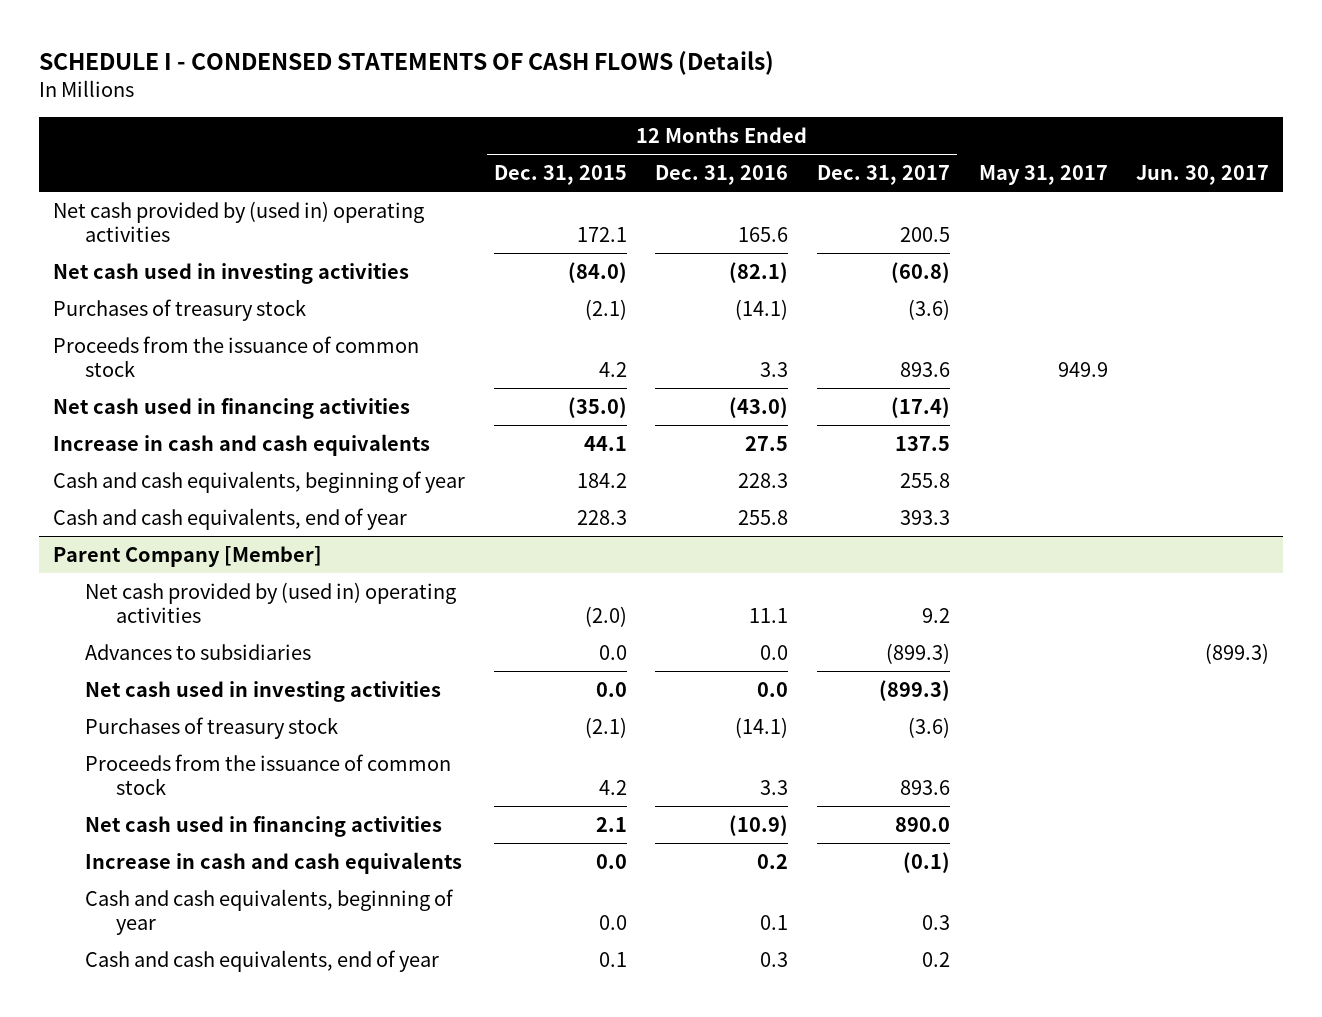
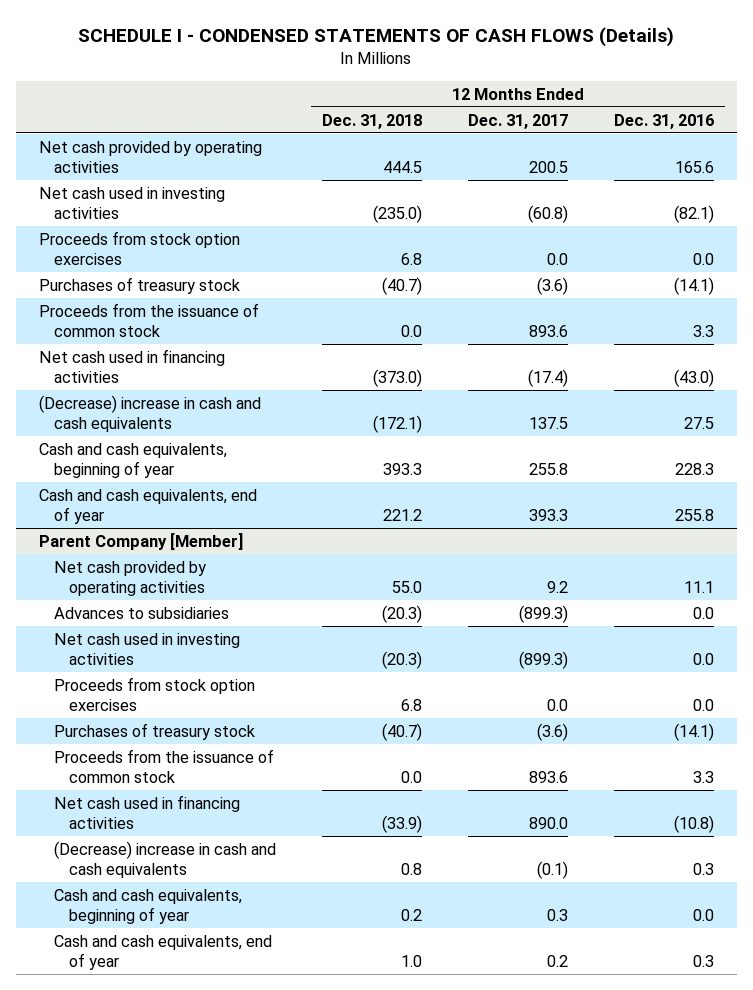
[493,165,627,186] Dec. 31, 2015 -> none
[978,165,1108,186] May 31, 2017 -> none
[1136,165,1270,186] Jun. 30, 2017 -> none
none -> [321,113,422,129] Dec. 31, 2018
[53,200,425,242] Net cash provided by (used in) operating activities -> [38,140,262,173] Net cash provided by operating activities
none -> [38,230,240,265] Proceeds from stock option exercises
[53,433,431,456] Increase in cash and cash equivalents -> [38,394,261,432] (Decrease) increase in cash and cash equivalents
[84,581,456,623] Net cash provided by (used in) operating activities -> [54,560,207,596] Net cash provided by operating activities
none -> [54,676,256,711] Proceeds from stock option exercises
[729,814,789,836] (10.9) -> [673,814,714,833] (10.8)
[84,851,462,874] Increase in cash and cash equivalents -> [54,840,277,878] (Decrease) increase in cash and cash equivalents
[757,853,789,869] 0.2 -> [692,862,714,875] 0.3
[760,914,789,930] 0.1 -> [692,908,714,921] 0.0

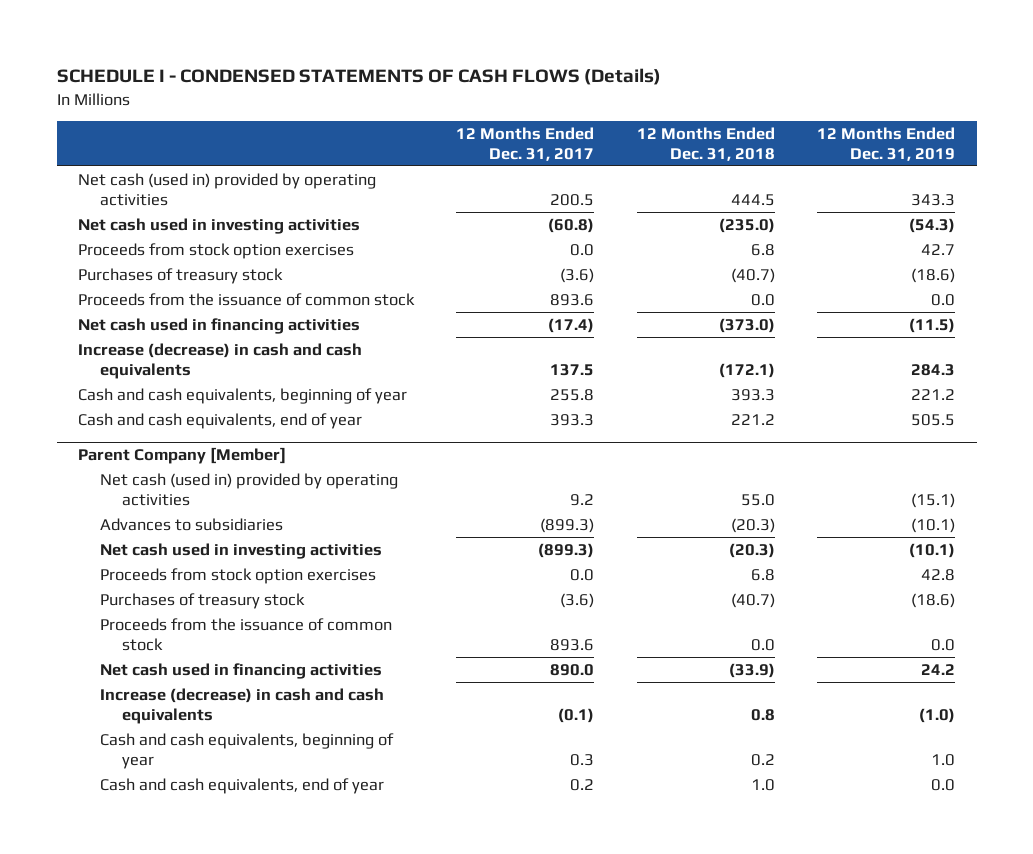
[613,113,714,129] Dec. 31, 2016 -> none
none -> [817,126,956,161] 12 Months Ended Dec. 31, 2019
[38,140,262,173] Net cash provided by operating activities -> [77,172,376,206] Net cash (used in) provided by operating activities
[38,394,261,432] (Decrease) increase in cash and cash equivalents -> [77,342,362,379] Increase (decrease) in cash and cash equivalents
[54,560,207,596] Net cash provided by operating activities -> [99,472,398,506] Net cash (used in) provided by operating activities
[54,840,277,878] (Decrease) increase in cash and cash equivalents -> [99,687,384,724] Increase (decrease) in cash and cash equivalents

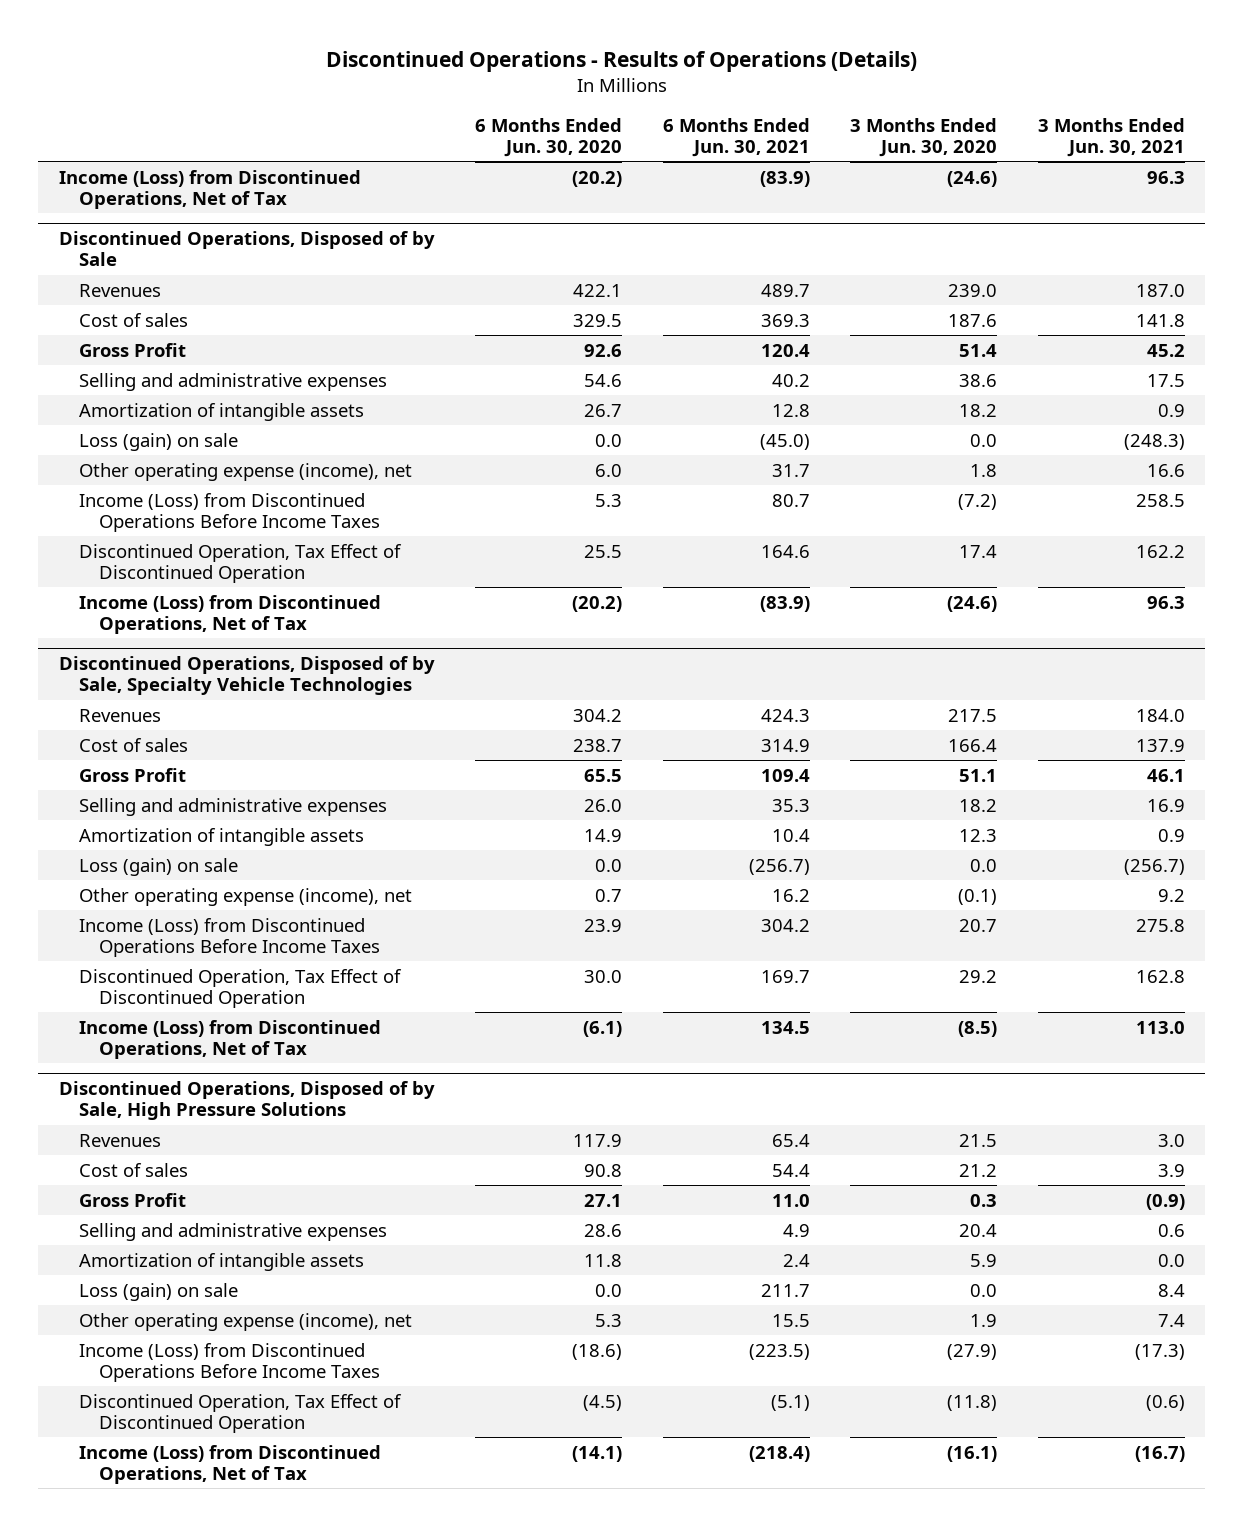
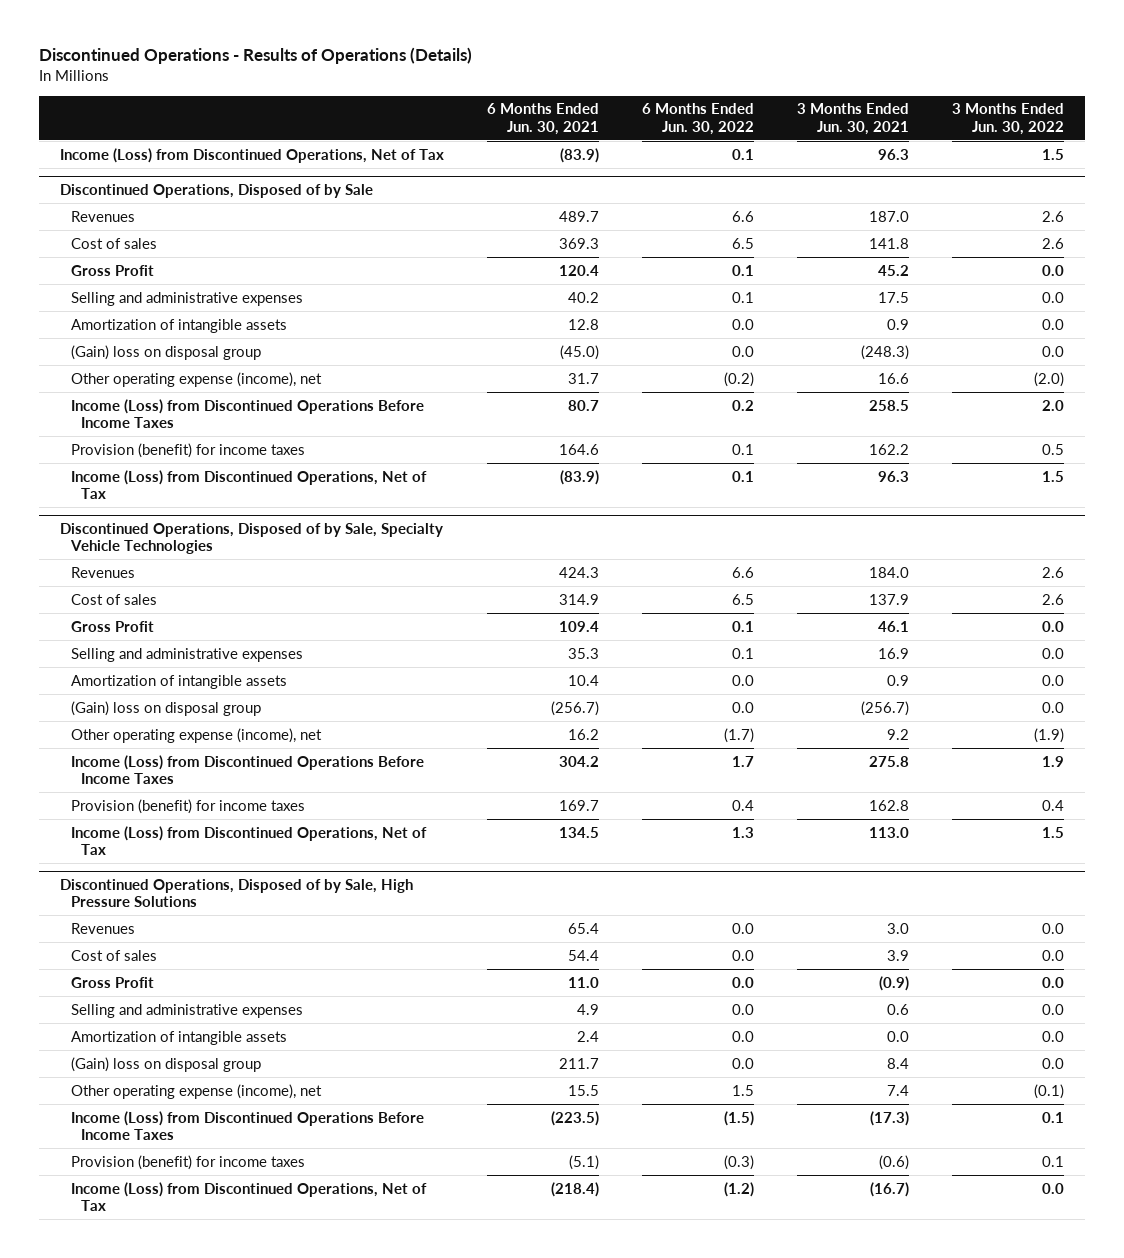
[475,117,623,158] 6 Months Ended Jun. 30, 2020 -> none
[850,117,998,158] 3 Months Ended Jun. 30, 2020 -> none
none -> [641,103,754,135] 6 Months Ended Jun. 30, 2022
none -> [951,103,1064,135] 3 Months Ended Jun. 30, 2022
[78,432,238,451] Loss (gain) on sale -> [70,344,261,360] (Gain) loss on disposal group
[78,543,402,583] Discontinued Operation, Tax Effect of Discontinued Operation -> [70,442,305,458] Provision (benefit) for income taxes
[78,857,238,876] Loss (gain) on sale -> [70,700,261,716] (Gain) loss on disposal group
[78,968,402,1008] Discontinued Operation, Tax Effect of Discontinued Operation -> [70,798,305,814] Provision (benefit) for income taxes
[78,1282,238,1301] Loss (gain) on sale -> [70,1056,261,1072] (Gain) loss on disposal group
[78,1393,402,1433] Discontinued Operation, Tax Effect of Discontinued Operation -> [70,1154,305,1170] Provision (benefit) for income taxes

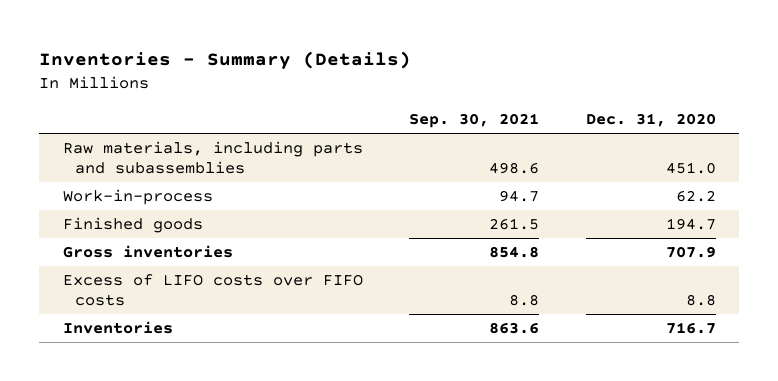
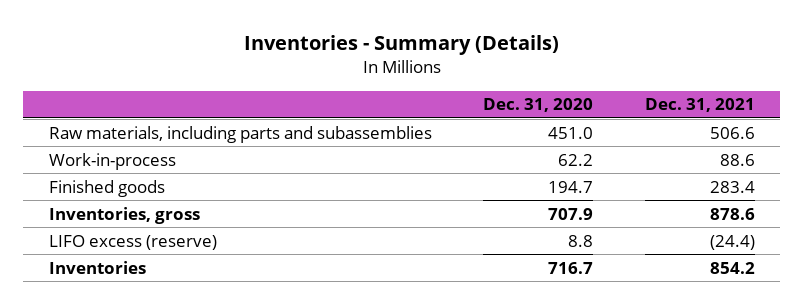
[409,113,540,129] Sep. 30, 2021 -> none
none -> [644,98,755,113] Dec. 31, 2021
[62,245,233,259] Gross inventories -> [48,206,200,224] Inventories, gross
[62,274,363,307] Excess of LIFO costs over FIFO costs -> [48,234,217,250] LIFO excess (reserve)

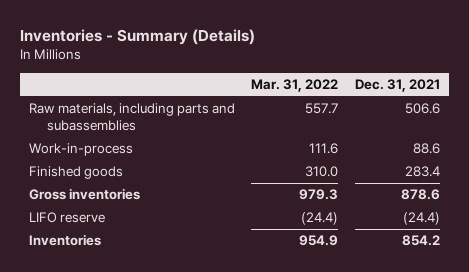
[483,98,594,113] Dec. 31, 2020 -> none
none -> [251,78,339,92] Mar. 31, 2022
[48,206,200,224] Inventories, gross -> [28,188,140,201] Gross inventories
[48,234,217,250] LIFO excess (reserve) -> [28,212,105,224] LIFO reserve

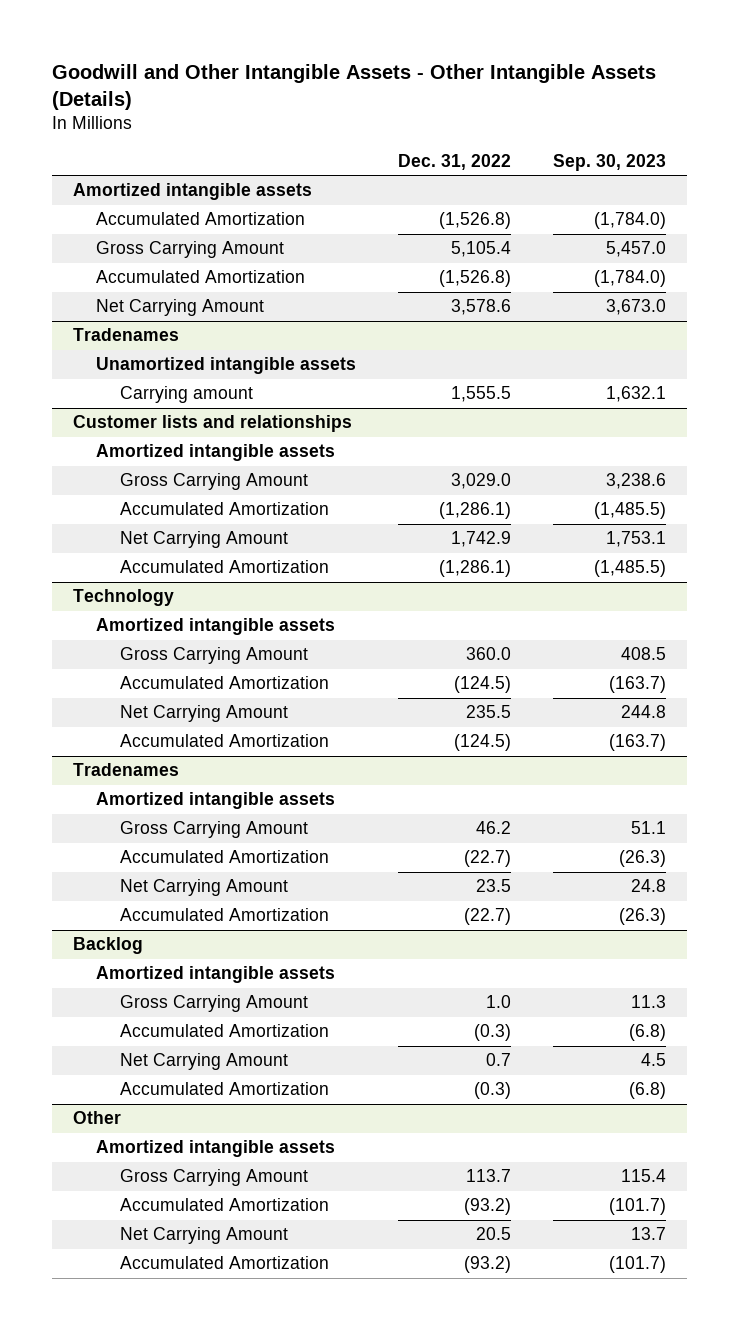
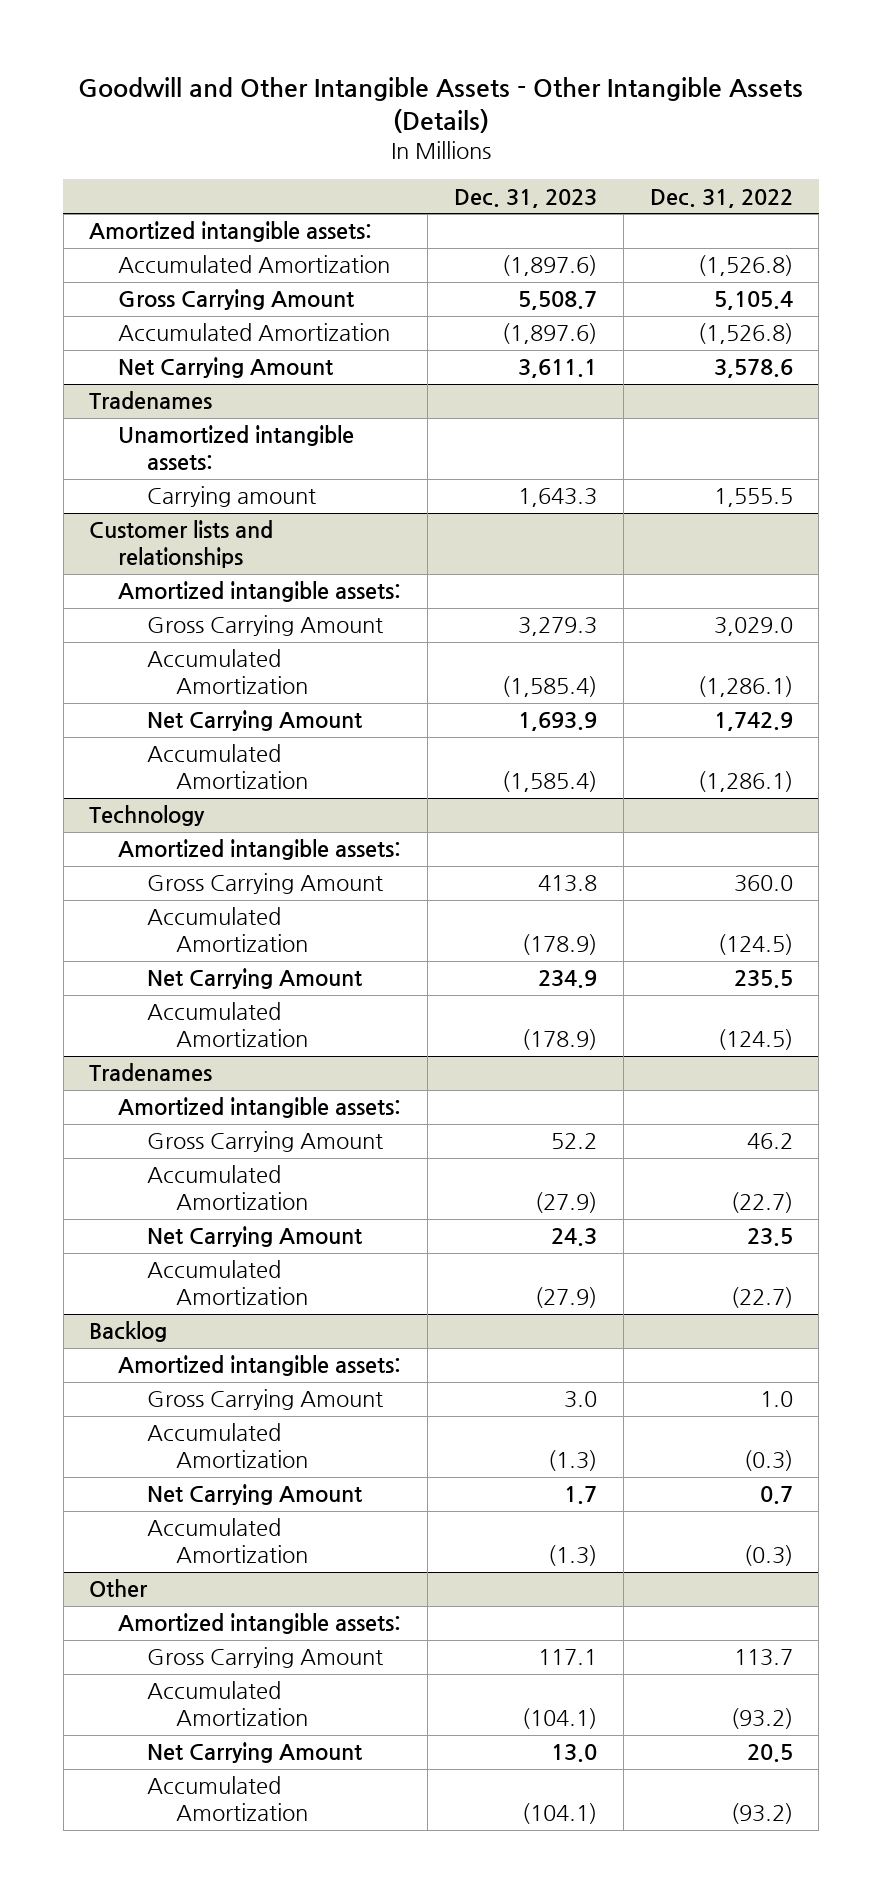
[553,153,667,171] Sep. 30, 2023 -> none
none -> [453,188,597,208] Dec. 31, 2023
[72,183,312,201] Amortized intangible assets -> [89,221,373,243] Amortized intangible assets:
[96,357,357,375] Unamortized intangible assets -> [118,425,355,471] Unamortized intangible assets:
[96,444,336,462] Amortized intangible assets -> [118,581,402,603] Amortized intangible assets:
[96,618,336,636] Amortized intangible assets -> [118,839,402,861] Amortized intangible assets:
[96,792,336,810] Amortized intangible assets -> [118,1097,402,1119] Amortized intangible assets:
[96,966,336,984] Amortized intangible assets -> [118,1355,402,1377] Amortized intangible assets:
[96,1140,336,1158] Amortized intangible assets -> [118,1613,402,1635] Amortized intangible assets:

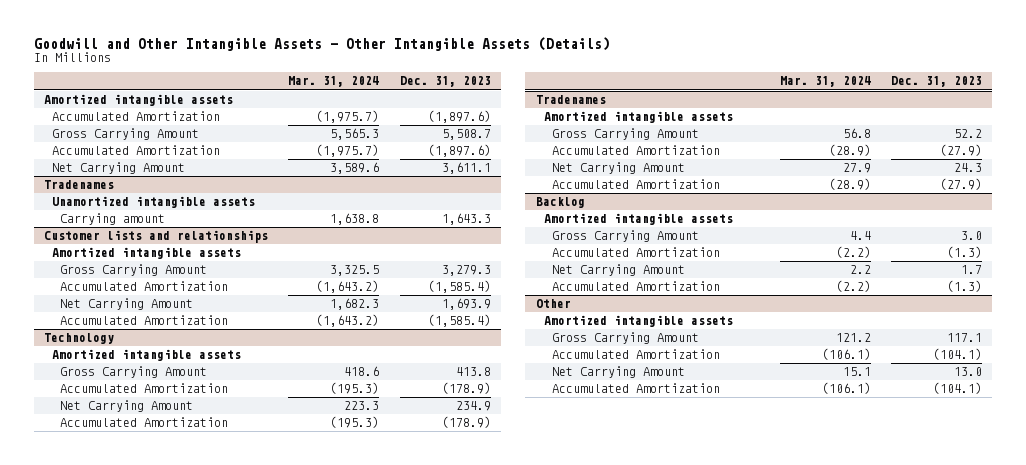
[649,188,793,208] Dec. 31, 2022 -> none
none -> [288,76,380,88] Mar. 31, 2024
[89,221,373,243] Amortized intangible assets: -> [43,94,233,107] Amortized intangible assets
[118,425,355,471] Unamortized intangible assets: -> [51,196,255,209] Unamortized intangible assets
[118,581,402,603] Amortized intangible assets: -> [51,247,241,260] Amortized intangible assets
[118,839,402,861] Amortized intangible assets: -> [51,349,241,362] Amortized intangible assets
[118,1097,402,1119] Amortized intangible assets: -> [543,111,733,124] Amortized intangible assets
[118,1355,402,1377] Amortized intangible assets: -> [543,213,733,226] Amortized intangible assets
[118,1613,402,1635] Amortized intangible assets: -> [543,315,733,328] Amortized intangible assets

